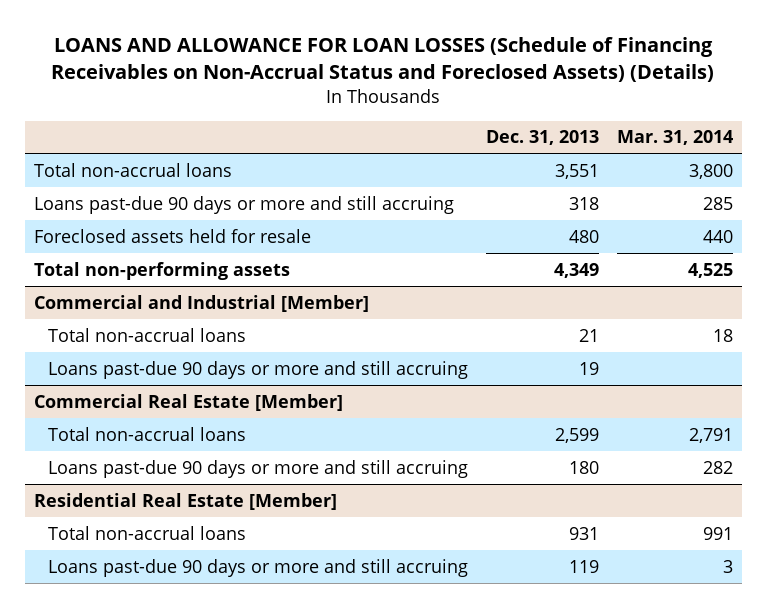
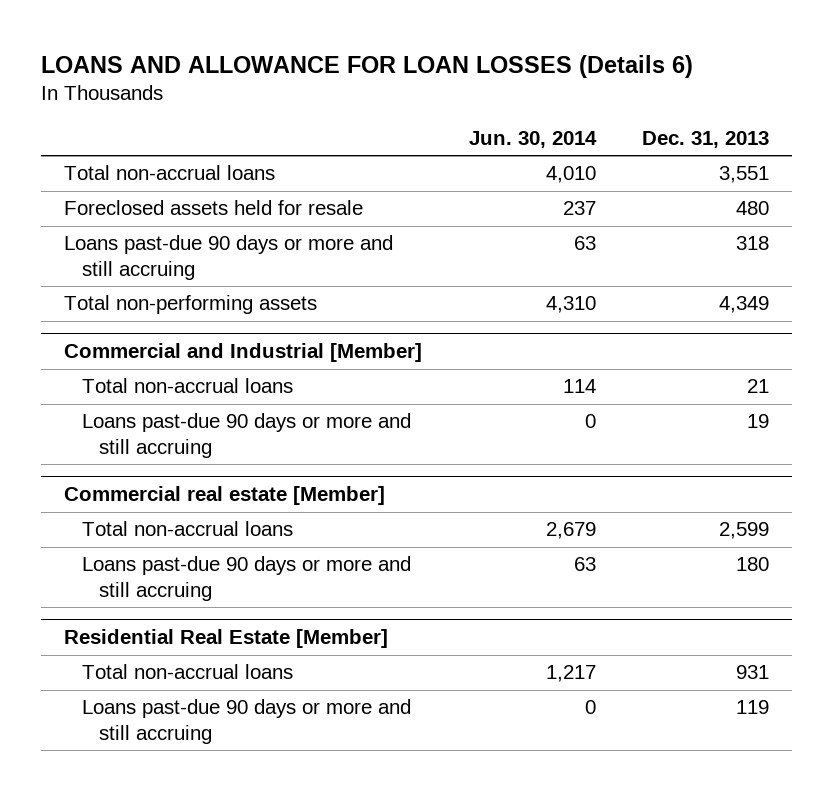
[51,37,715,83] LOANS AND ALLOWANCE FOR LOAN LOSSES (Schedule of Financing Receivables on Non-Accrual Status and Foreclosed Assets) (Details) -> [41,54,694,78] LOANS AND ALLOWANCE FOR LOAN LOSSES (Details 6)
[616,130,733,146] Mar. 31, 2014 -> none
none -> [468,130,597,148] Jun. 30, 2014
[34,195,455,214] Loans past-due 90 days or more and still accruing -> [64,235,394,280] Loans past-due 90 days or more and still accruing
[34,393,344,411] Commercial Real Estate [Member] -> [64,486,386,506] Commercial real estate [Member]

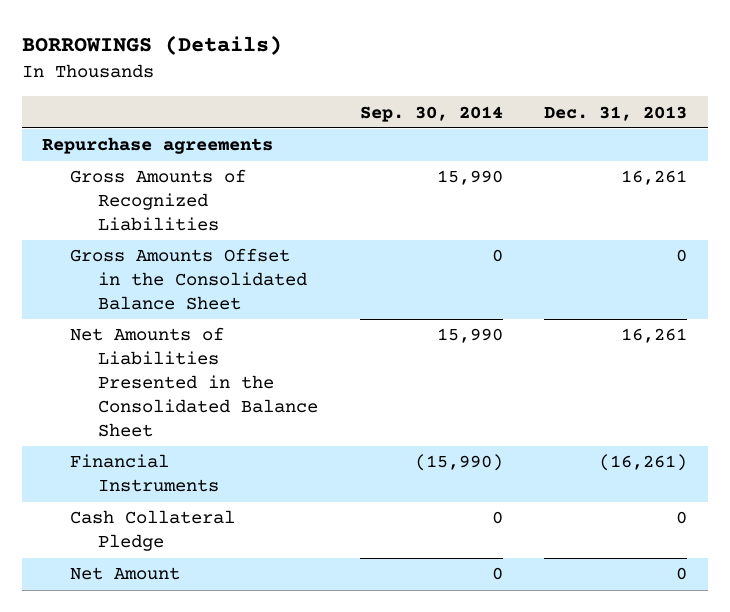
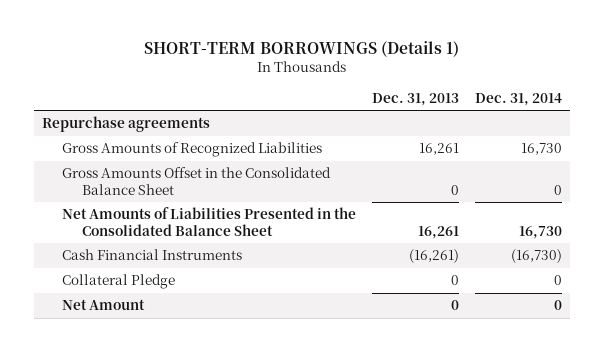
[21,35,282,56] BORROWINGS (Details) -> [143,41,459,58] SHORT-TERM BORROWINGS (Details 1)
[359,105,503,122] Sep. 30, 2014 -> none
none -> [474,92,562,106] Dec. 31, 2014
[70,454,220,493] Financial Instruments -> [61,249,242,261] Cash Financial Instruments
[70,510,236,552] Cash Collateral Pledge -> [61,274,175,290] Collateral Pledge

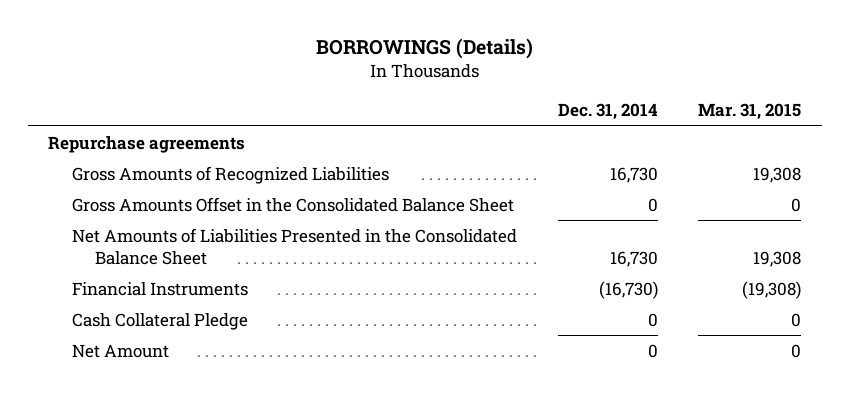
[143,41,459,58] SHORT-TERM BORROWINGS (Details 1) -> [315,38,533,60] BORROWINGS (Details)
[371,92,459,106] Dec. 31, 2013 -> none
none -> [698,103,802,121] Mar. 31, 2015
[61,249,242,261] Cash Financial Instruments -> [71,281,248,296] Financial Instruments
[61,274,175,290] Collateral Pledge -> [71,312,248,330] Cash Collateral Pledge

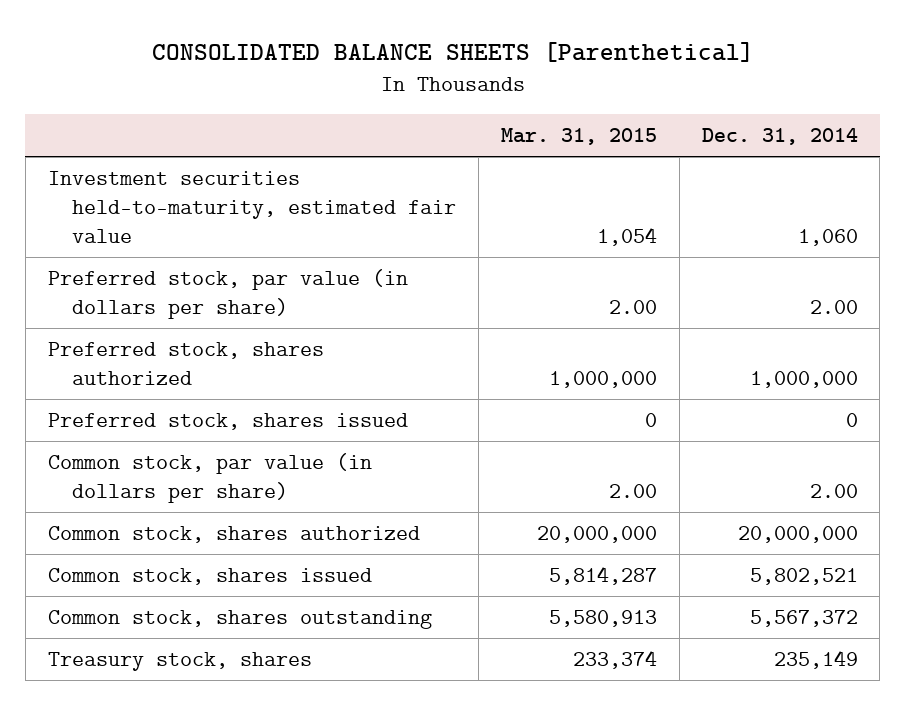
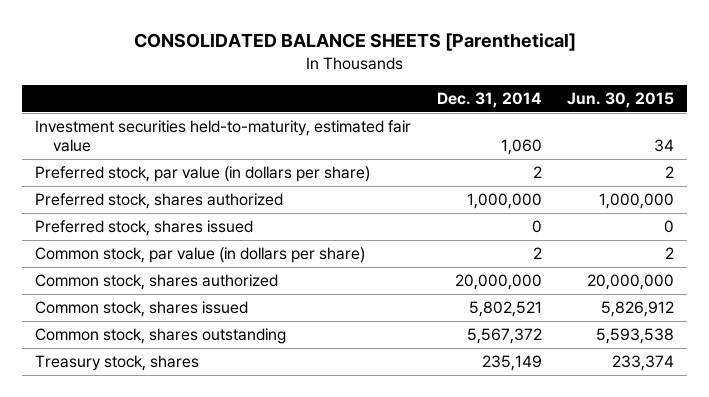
[500,127,657,145] Mar. 31, 2015 -> none
none -> [567,91,675,108] Jun. 30, 2015
[809,300,858,315] 2.00 -> [532,166,542,179] 2
[809,484,858,499] 2.00 -> [532,247,542,260] 2

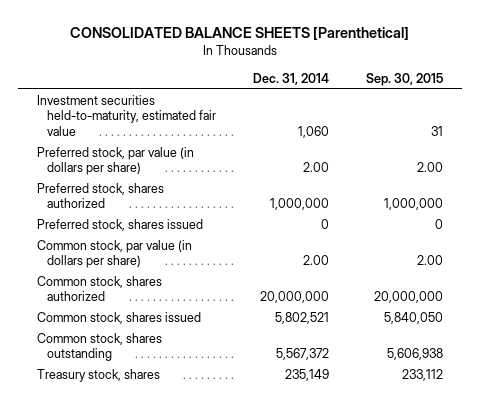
[567,91,675,108] Jun. 30, 2015 -> none
none -> [366,72,444,86] Sep. 30, 2015
[532,166,542,179] 2 -> [302,162,329,173] 2.00
[532,247,542,260] 2 -> [302,255,329,266] 2.00

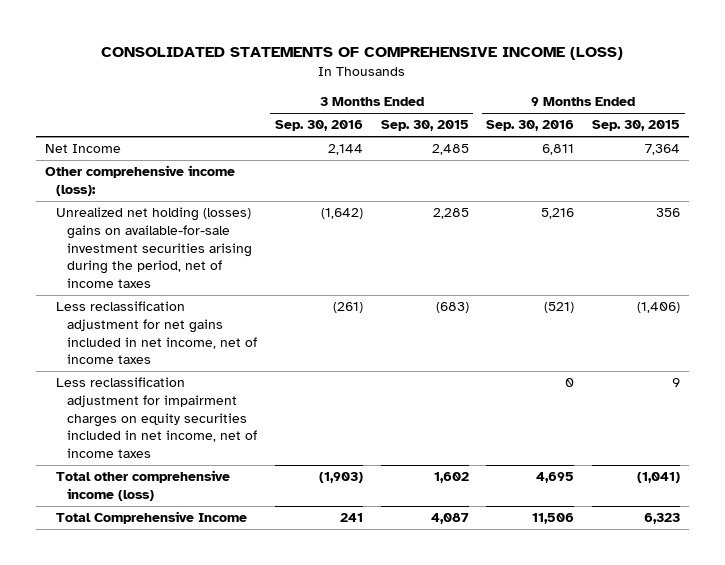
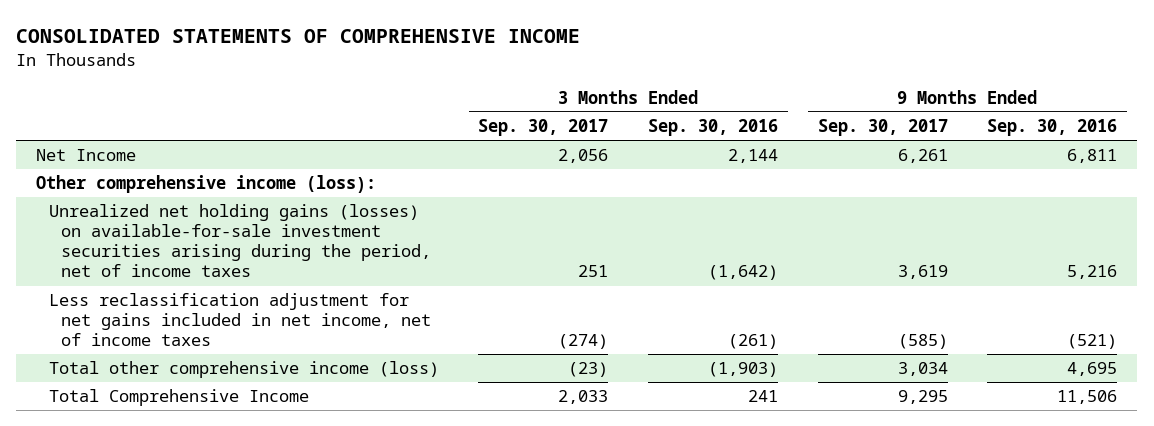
[101,47,624,61] CONSOLIDATED STATEMENTS OF COMPREHENSIVE INCOME (LOSS) -> [16,29,581,44] CONSOLIDATED STATEMENTS OF COMPREHENSIVE INCOME
[380,120,469,132] Sep. 30, 2015 -> none
[592,120,681,132] Sep. 30, 2015 -> none
none -> [478,119,609,137] Sep. 30, 2017
none -> [817,119,948,137] Sep. 30, 2017
[55,207,253,289] Unrealized net holding (losses) gains on available-for-sale investment securities arising during the period, net of income taxes -> [48,204,432,278] Unrealized net holding gains (losses) on available-for-sale investment securities arising during the period, net of income taxes
[55,377,258,459] Less reclassification adjustment for impairment charges on equity securities included in net income, net of income taxes -> none

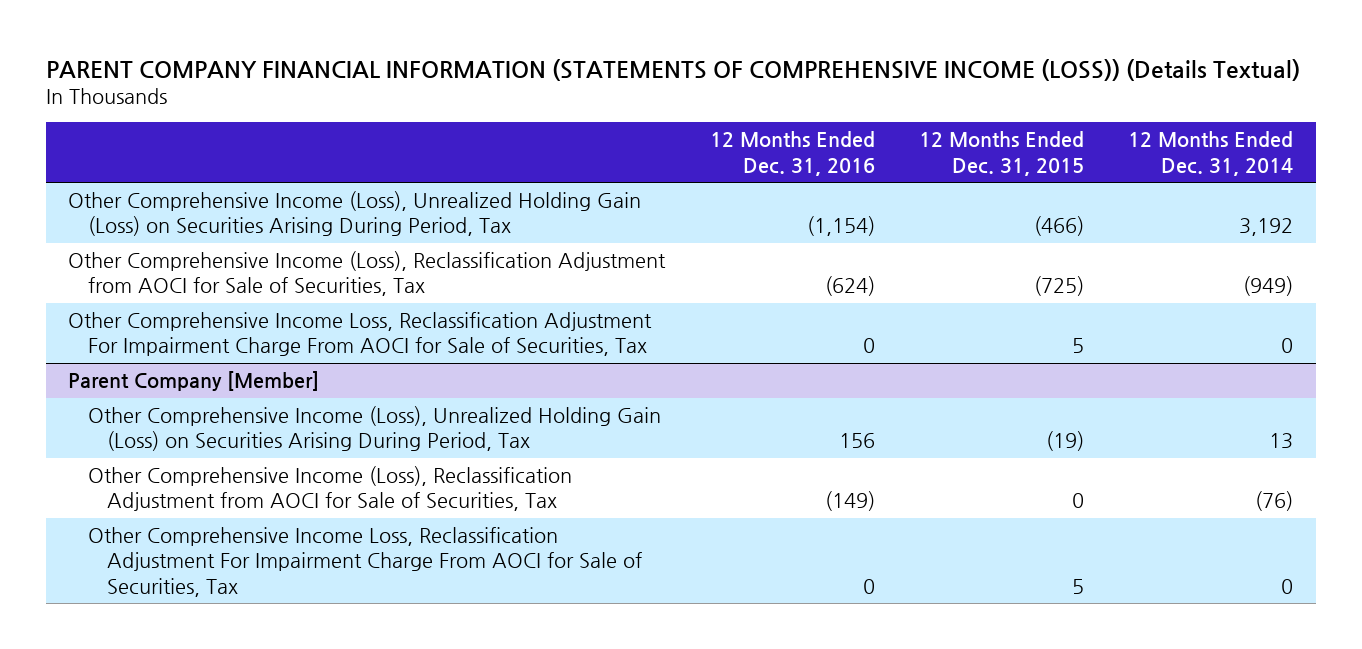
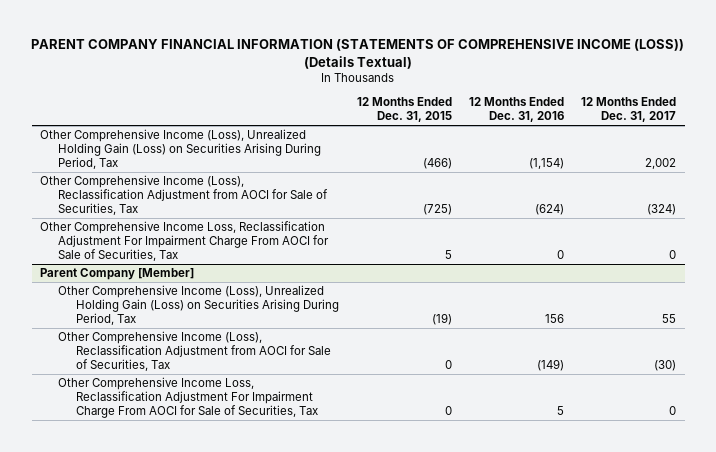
[1128,131,1294,176] 12 Months Ended Dec. 31, 2014 -> none
none -> [581,97,677,123] 12 Months Ended Dec. 31, 2017
[862,578,875,594] 0 -> [556,405,564,415] 5
[1072,578,1085,594] 5 -> [444,405,452,415] 0

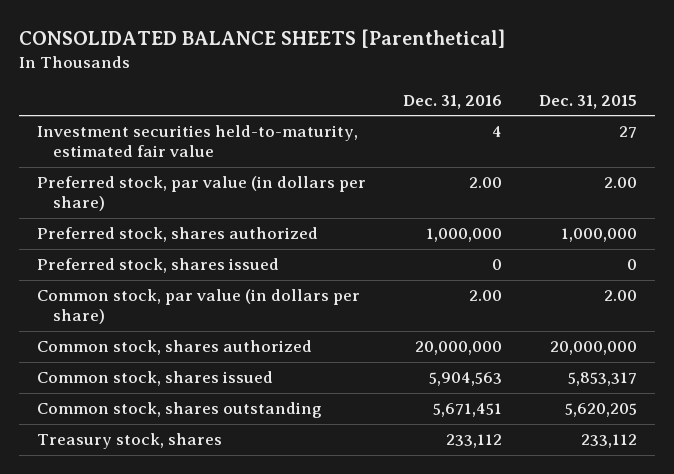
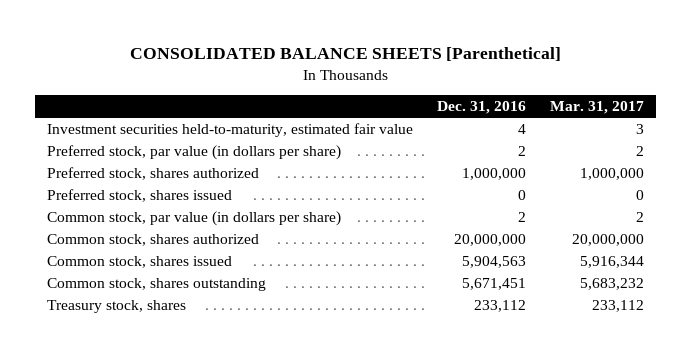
[538,94,637,109] Dec. 31, 2015 -> none
none -> [550,101,645,115] Mar. 31, 2017
[468,177,502,189] 2.00 -> [518,146,527,157] 2
[468,290,502,302] 2.00 -> [518,212,527,223] 2

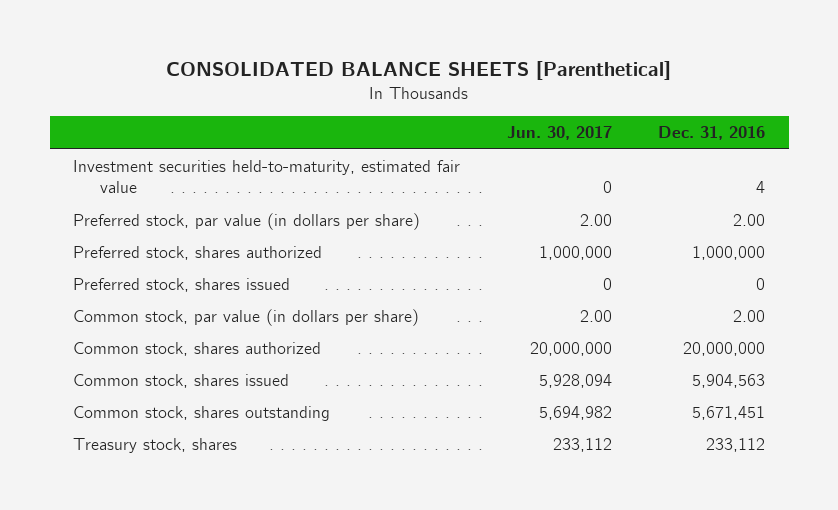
[550,101,645,115] Mar. 31, 2017 -> none
none -> [506,126,612,141] Jun. 30, 2017
[518,146,527,157] 2 -> [733,214,766,227] 2.00
[518,212,527,223] 2 -> [733,310,766,323] 2.00

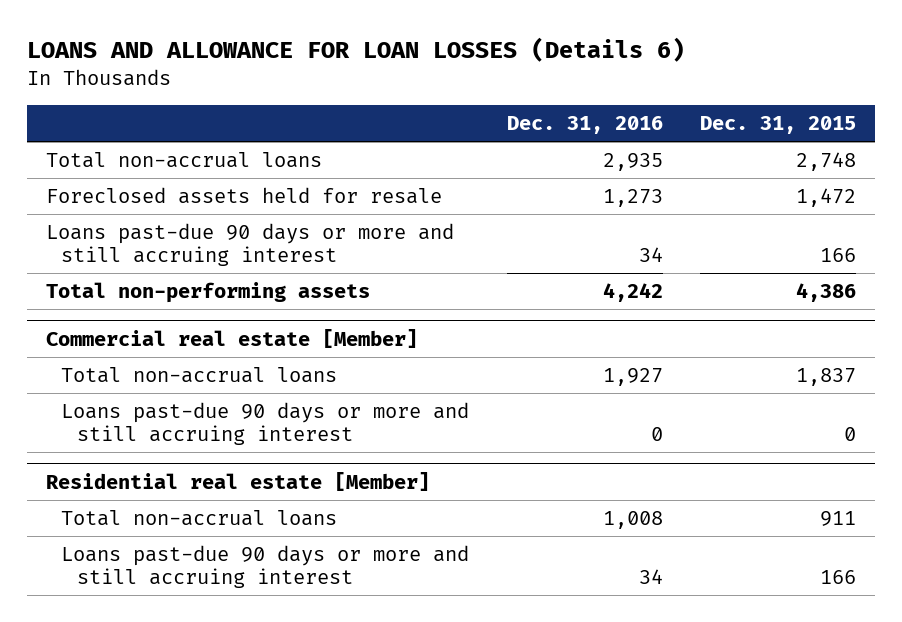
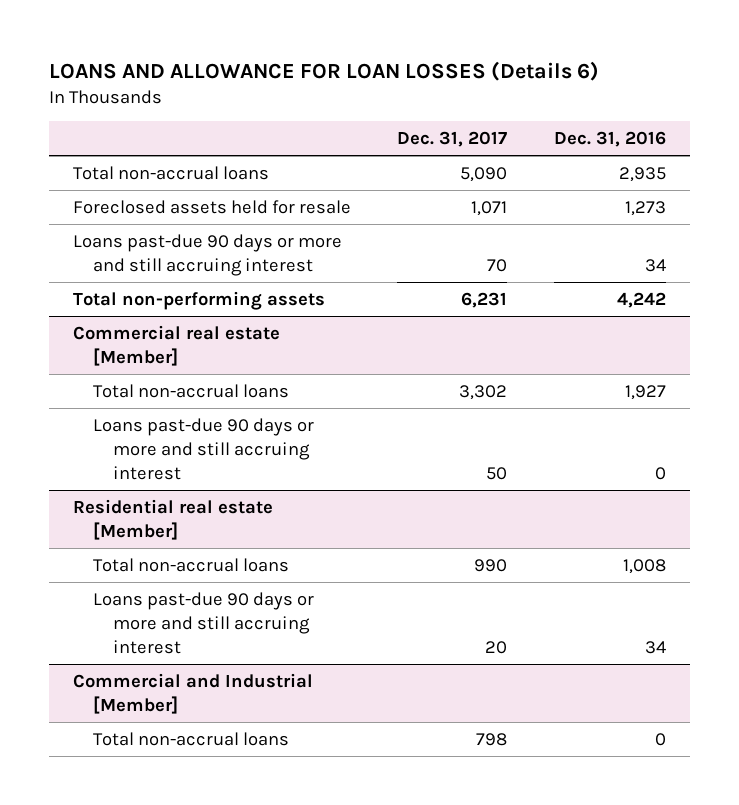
[700,116,857,135] Dec. 31, 2015 -> none
none -> [397,131,508,148] Dec. 31, 2017
none -> [72,672,313,714] Commercial and Industrial [Member]
none -> [92,731,289,746] Total non-accrual loans

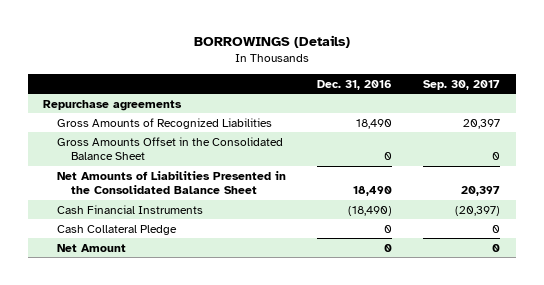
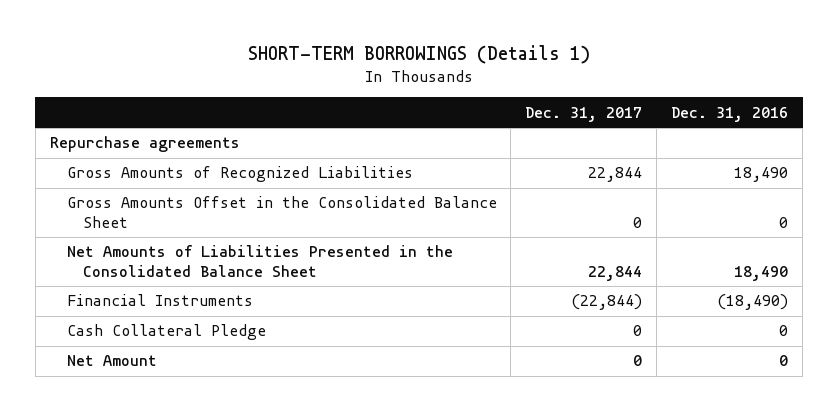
[193,35,350,49] BORROWINGS (Details) -> [247,45,590,65] SHORT-TERM BORROWINGS (Details 1)
[423,79,501,90] Sep. 30, 2017 -> none
none -> [525,106,643,122] Dec. 31, 2017
[57,204,204,214] Cash Financial Instruments -> [66,294,253,307] Financial Instruments

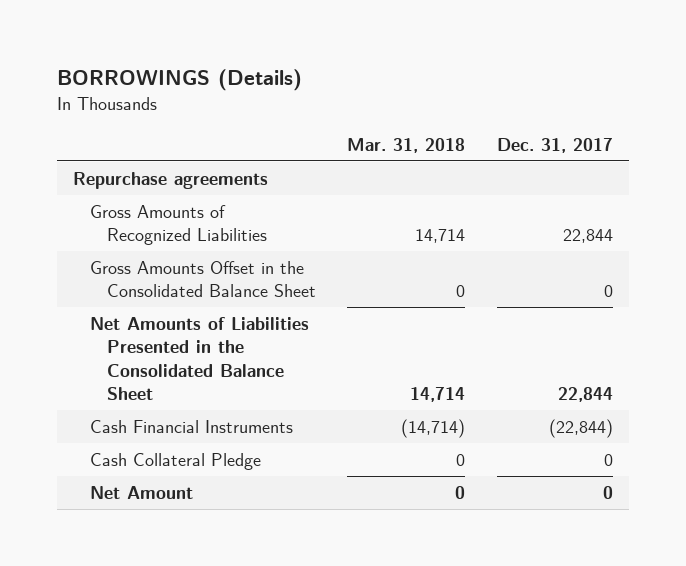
[247,45,590,65] SHORT-TERM BORROWINGS (Details 1) -> [56,69,302,92] BORROWINGS (Details)
[671,106,789,122] Dec. 31, 2016 -> none
none -> [347,137,466,153] Mar. 31, 2018
[66,294,253,307] Financial Instruments -> [89,419,293,433] Cash Financial Instruments

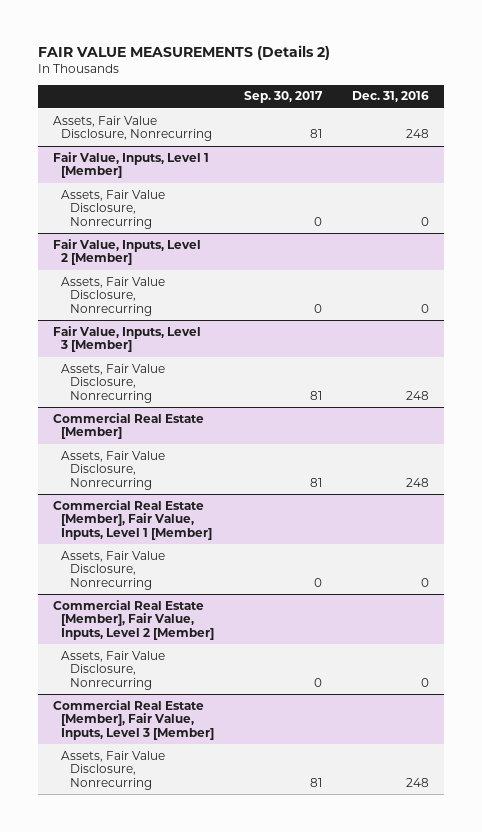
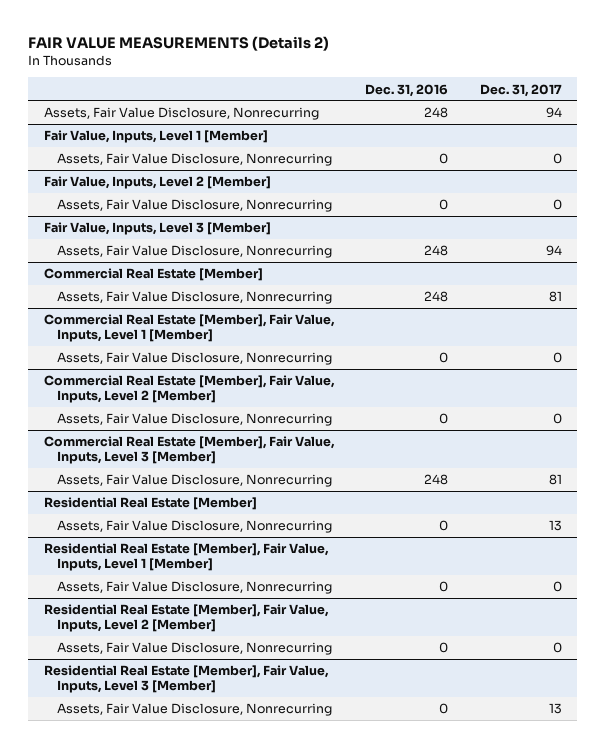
[244,91,324,104] Sep. 30, 2017 -> none
none -> [479,83,562,97] Dec. 31, 2017
none -> [44,497,258,511] Residential Real Estate [Member]
none -> [57,520,333,534] Assets, Fair Value Disclosure, Nonrecurring
none -> [44,543,330,572] Residential Real Estate [Member], Fair Value, Inputs, Level 1 [Member]
none -> [57,581,333,595] Assets, Fair Value Disclosure, Nonrecurring
none -> [44,604,330,633] Residential Real Estate [Member], Fair Value, Inputs, Level 2 [Member]
none -> [57,642,333,656] Assets, Fair Value Disclosure, Nonrecurring
none -> [44,665,330,694] Residential Real Estate [Member], Fair Value, Inputs, Level 3 [Member]
none -> [57,703,333,717] Assets, Fair Value Disclosure, Nonrecurring

